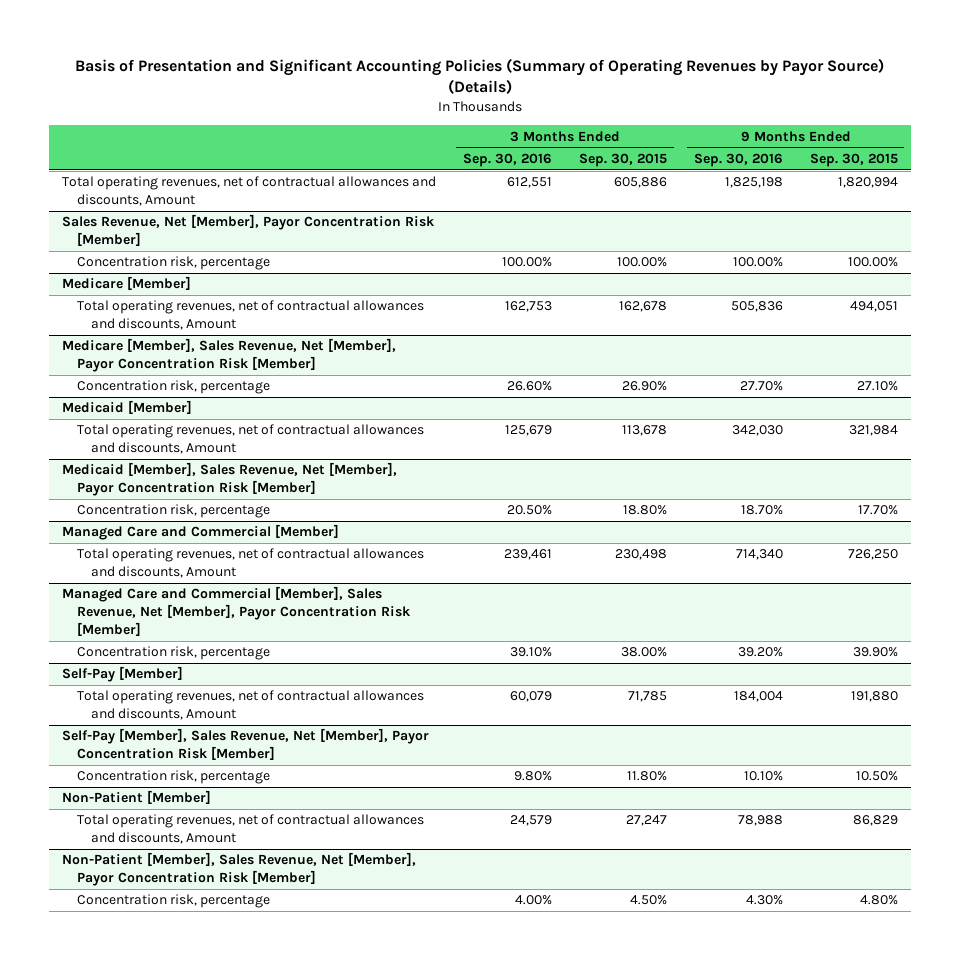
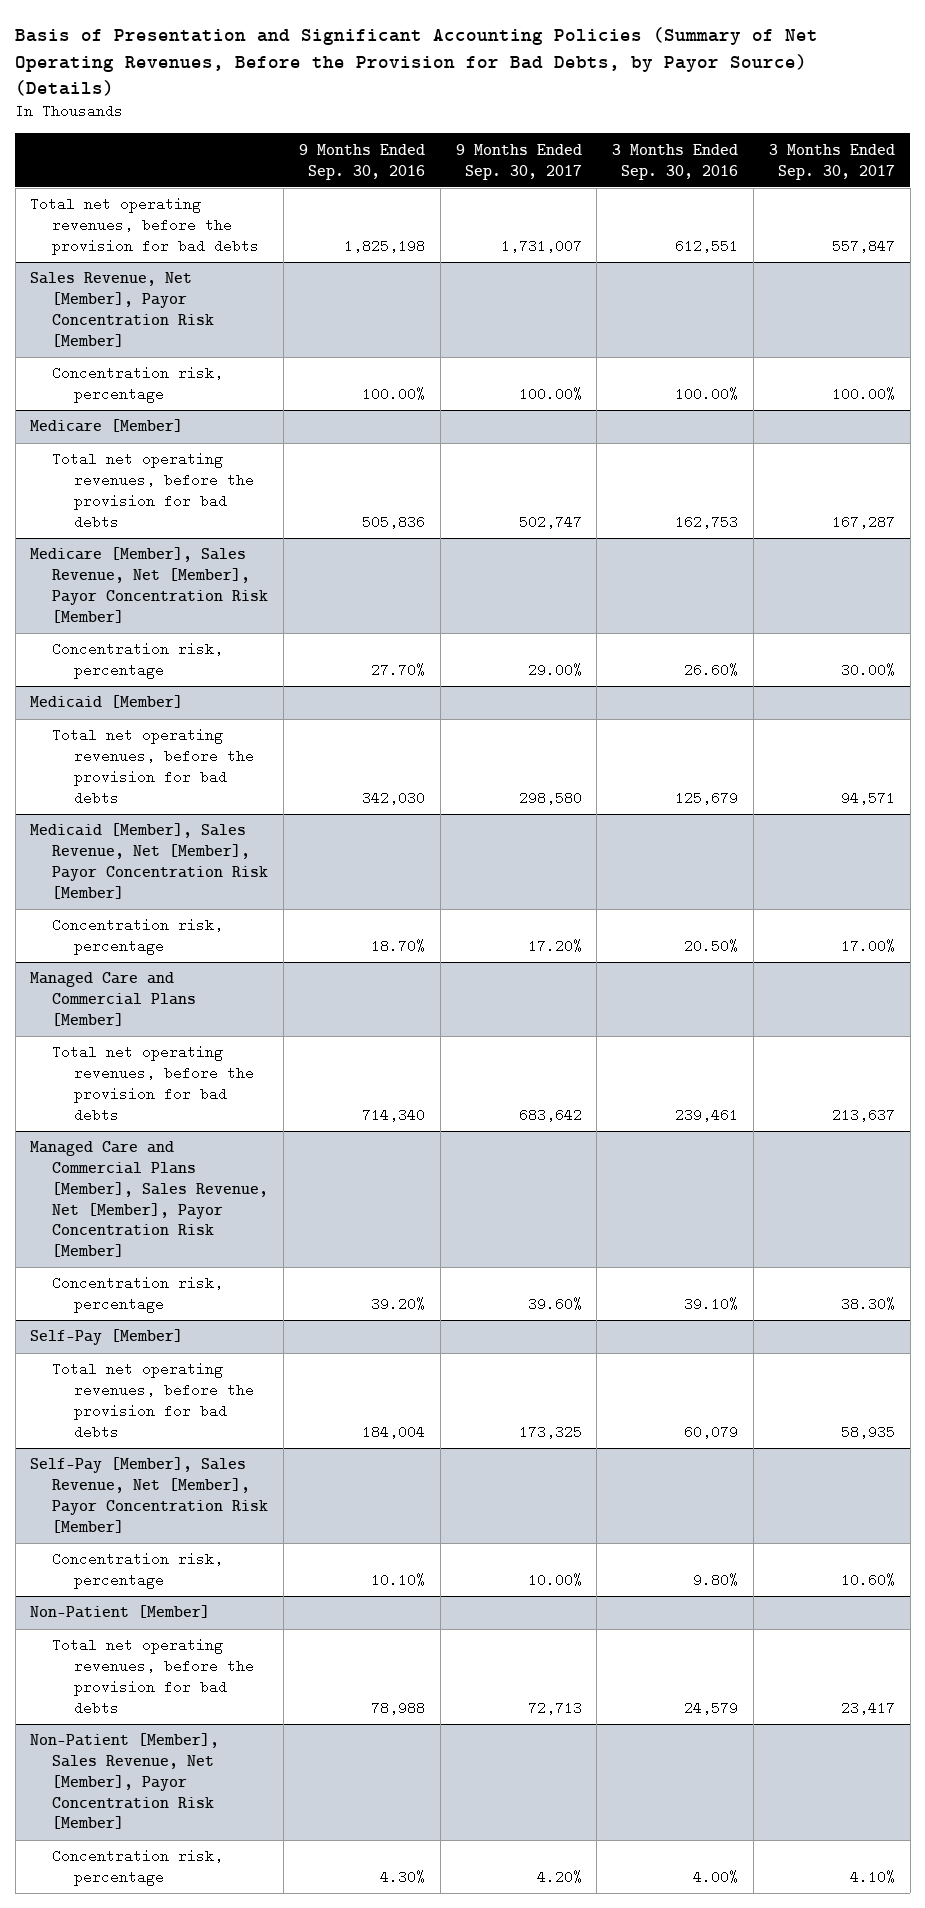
[74,57,884,95] Basis of Presentation and Significant Accounting Policies (Summary of Operating Revenues by Payor Source) (Details) -> [15,27,819,96] Basis of Presentation and Significant Accounting Policies (Summary of Net Operating Revenues, Before the Provision for Bad Debts, by Payor Source) (Details)
[578,152,667,167] Sep. 30, 2015 -> none
[809,152,898,167] Sep. 30, 2015 -> none
none -> [455,143,582,180] 9 Months Ended Sep. 30, 2017
none -> [768,143,895,180] 3 Months Ended Sep. 30, 2017
[62,176,437,207] Total operating revenues, net of contractual allowances and discounts, Amount -> [30,197,260,255] Total net operating revenues, before the provision for bad debts
[76,300,424,331] Total operating revenues, net of contractual allowances and discounts, Amount -> [52,452,255,529] Total net operating revenues, before the provision for bad debts
[76,424,424,455] Total operating revenues, net of contractual allowances and discounts, Amount -> [52,728,255,805] Total net operating revenues, before the provision for bad debts
[62,524,340,541] Managed Care and Commercial [Member] -> [30,972,197,1026] Managed Care and Commercial Plans [Member]
[76,548,424,579] Total operating revenues, net of contractual allowances and discounts, Amount -> [52,1045,255,1122] Total net operating revenues, before the provision for bad debts
[62,586,411,637] Managed Care and Commercial [Member], Sales Revenue, Net [Member], Payor Concentration Risk [Member] -> [30,1141,269,1258] Managed Care and Commercial Plans [Member], Sales Revenue, Net [Member], Payor Concentration Risk [Member]
[76,690,424,721] Total operating revenues, net of contractual allowances and discounts, Amount -> [52,1362,255,1439] Total net operating revenues, before the provision for bad debts
[76,814,424,845] Total operating revenues, net of contractual allowances and discounts, Amount -> [52,1638,255,1715] Total net operating revenues, before the provision for bad debts

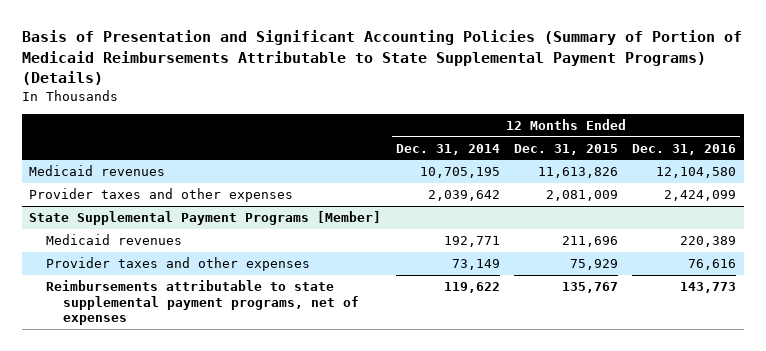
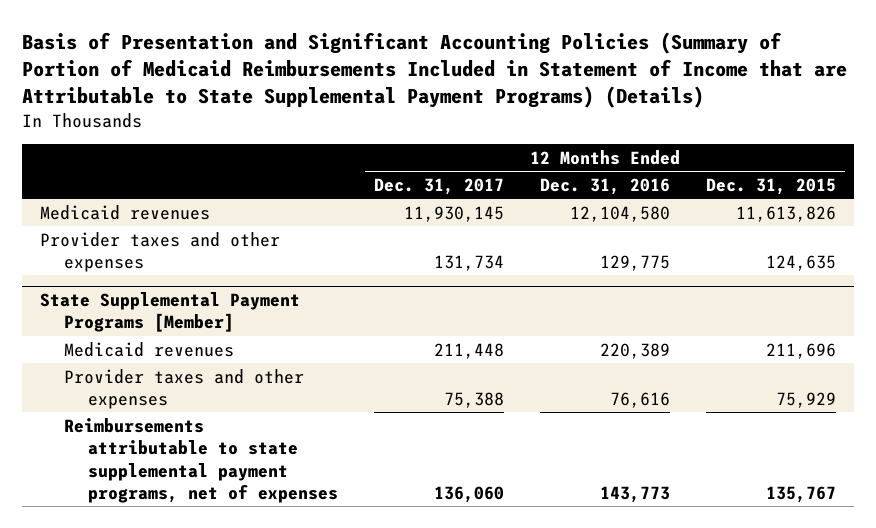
[21,30,742,86] Basis of Presentation and Significant Accounting Policies (Summary of Portion of Medicaid Reimbursements Attributable to State Supplemental Payment Programs) (Details) -> [21,32,847,109] Basis of Presentation and Significant Accounting Policies (Summary of Portion of Medicaid Reimbursements Included in Statement of Income that are Attributable to State Supplemental Payment Programs) (Details)
[395,143,500,155] Dec. 31, 2014 -> none
none -> [374,177,505,195] Dec. 31, 2017
[545,190,618,202] 2,081,009 -> [766,255,837,272] 124,635
[664,190,737,202] 2,424,099 -> [600,255,671,272] 129,775

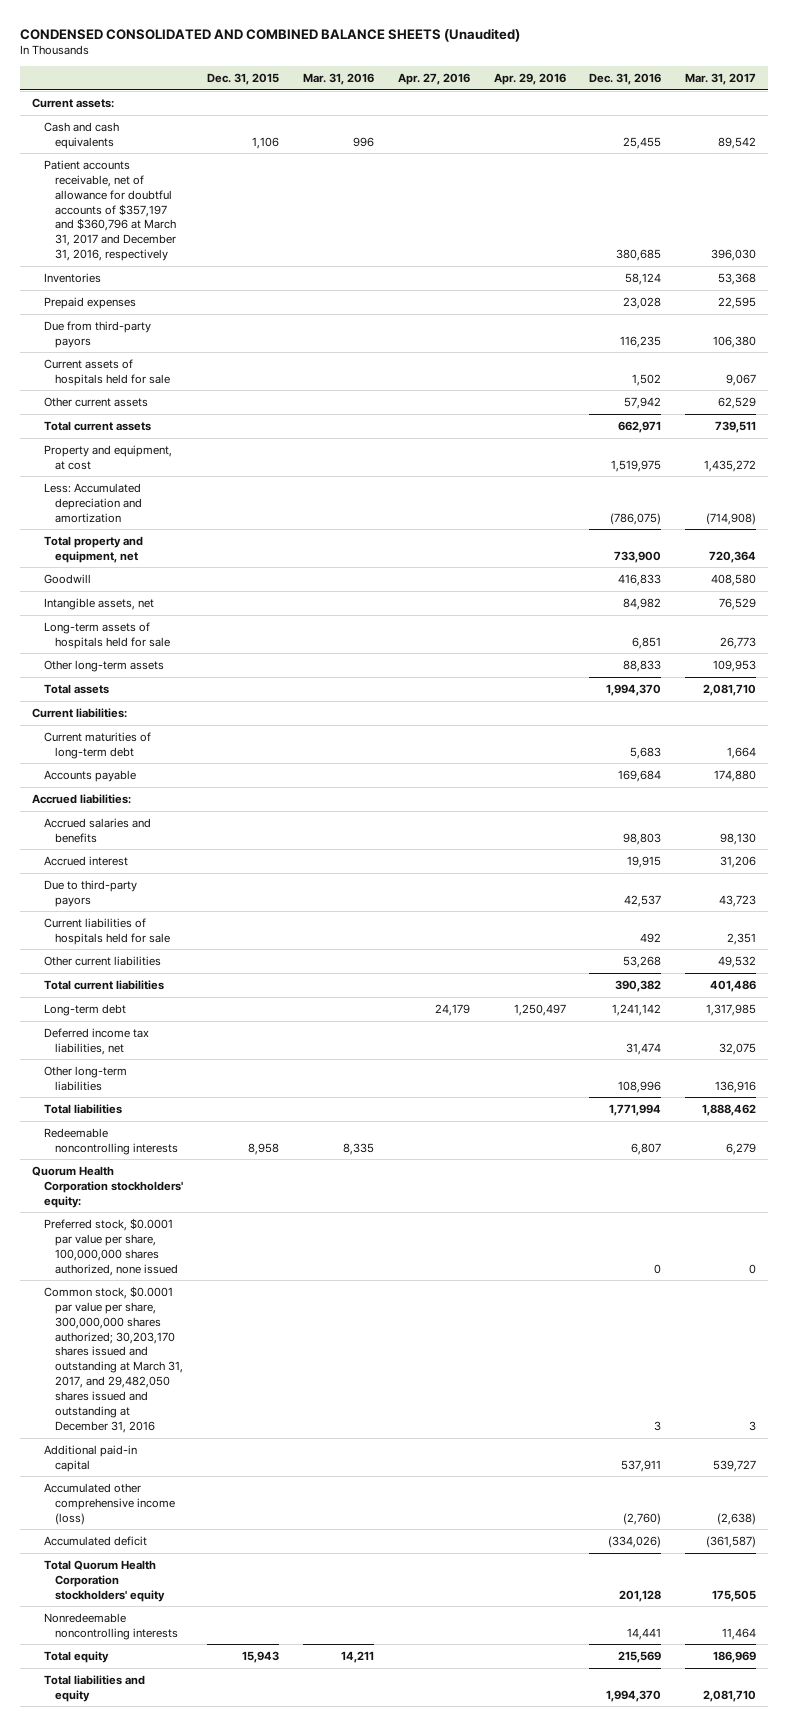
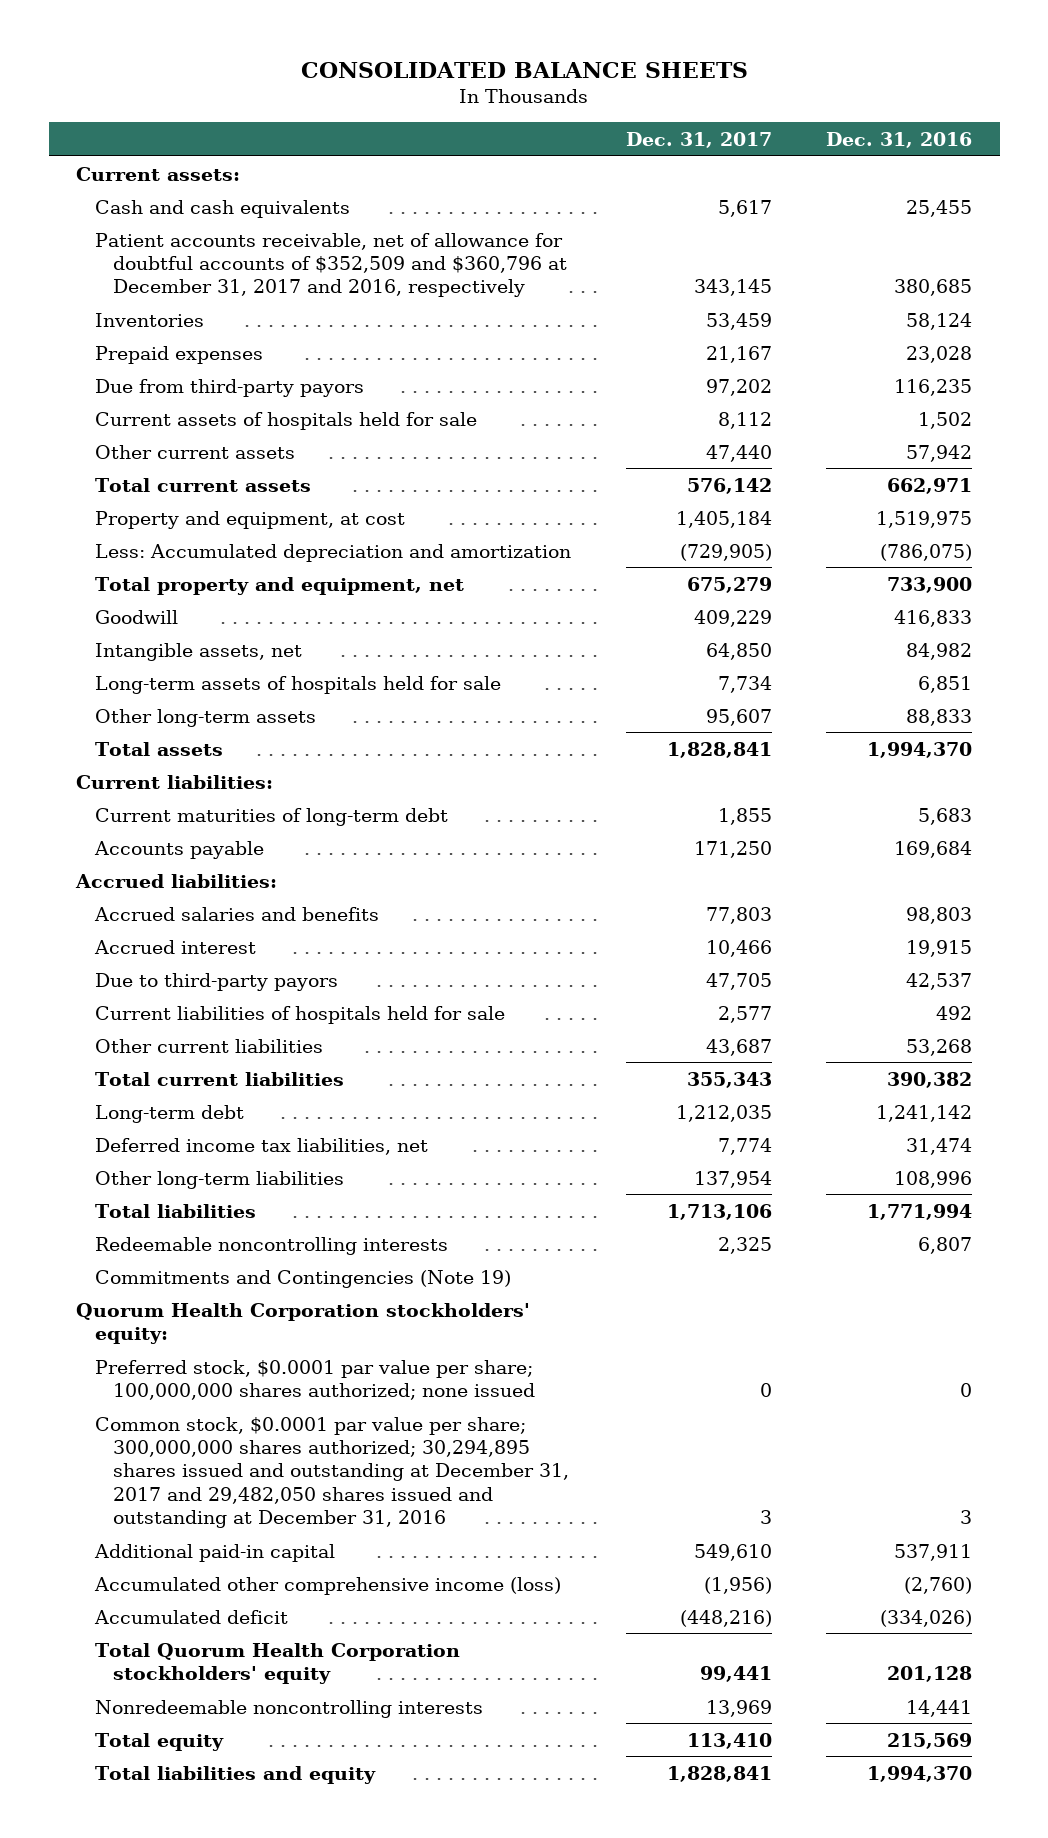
[20,27,521,42] CONDENSED CONSOLIDATED AND COMBINED BALANCE SHEETS (Unaudited) -> [301,61,749,78] CONSOLIDATED BALANCE SHEETS
[206,72,279,85] Dec. 31, 2015 -> none
[302,72,374,85] Mar. 31, 2016 -> none
[397,72,470,85] Apr. 27, 2016 -> none
[493,72,566,85] Apr. 29, 2016 -> none
[685,72,757,85] Mar. 31, 2017 -> none
none -> [625,131,772,148] Dec. 31, 2017
[43,159,177,262] Patient accounts receivable, net of allowance for doubtful accounts of $357,197 and $360,796 at March 31, 2017 and December 31, 2016, respectively -> [94,232,568,298] Patient accounts receivable, net of allowance for doubtful accounts of $352,509 and $360,796 at December 31, 2017 and 2016, respectively
none -> [94,1269,511,1288] Commitments and Contingencies (Note 19)
[43,1217,179,1276] Preferred stock, $0.0001 par value per share, 100,000,000 shares authorized, none issued -> [94,1359,536,1400] Preferred stock, $0.0001 par value per share; 100,000,000 shares authorized; none issued
[43,1285,184,1433] Common stock, $0.0001 par value per share, 300,000,000 shares authorized; 30,203,170 shares issued and outstanding at March 31, 2017, and 29,482,050 shares issued and outstanding at December 31, 2016 -> [94,1416,570,1528] Common stock, $0.0001 par value per share; 300,000,000 shares authorized; 30,294,895 shares issued and outstanding at December 31, 2017 and 29,482,050 shares issued and outstanding at December 31, 2016

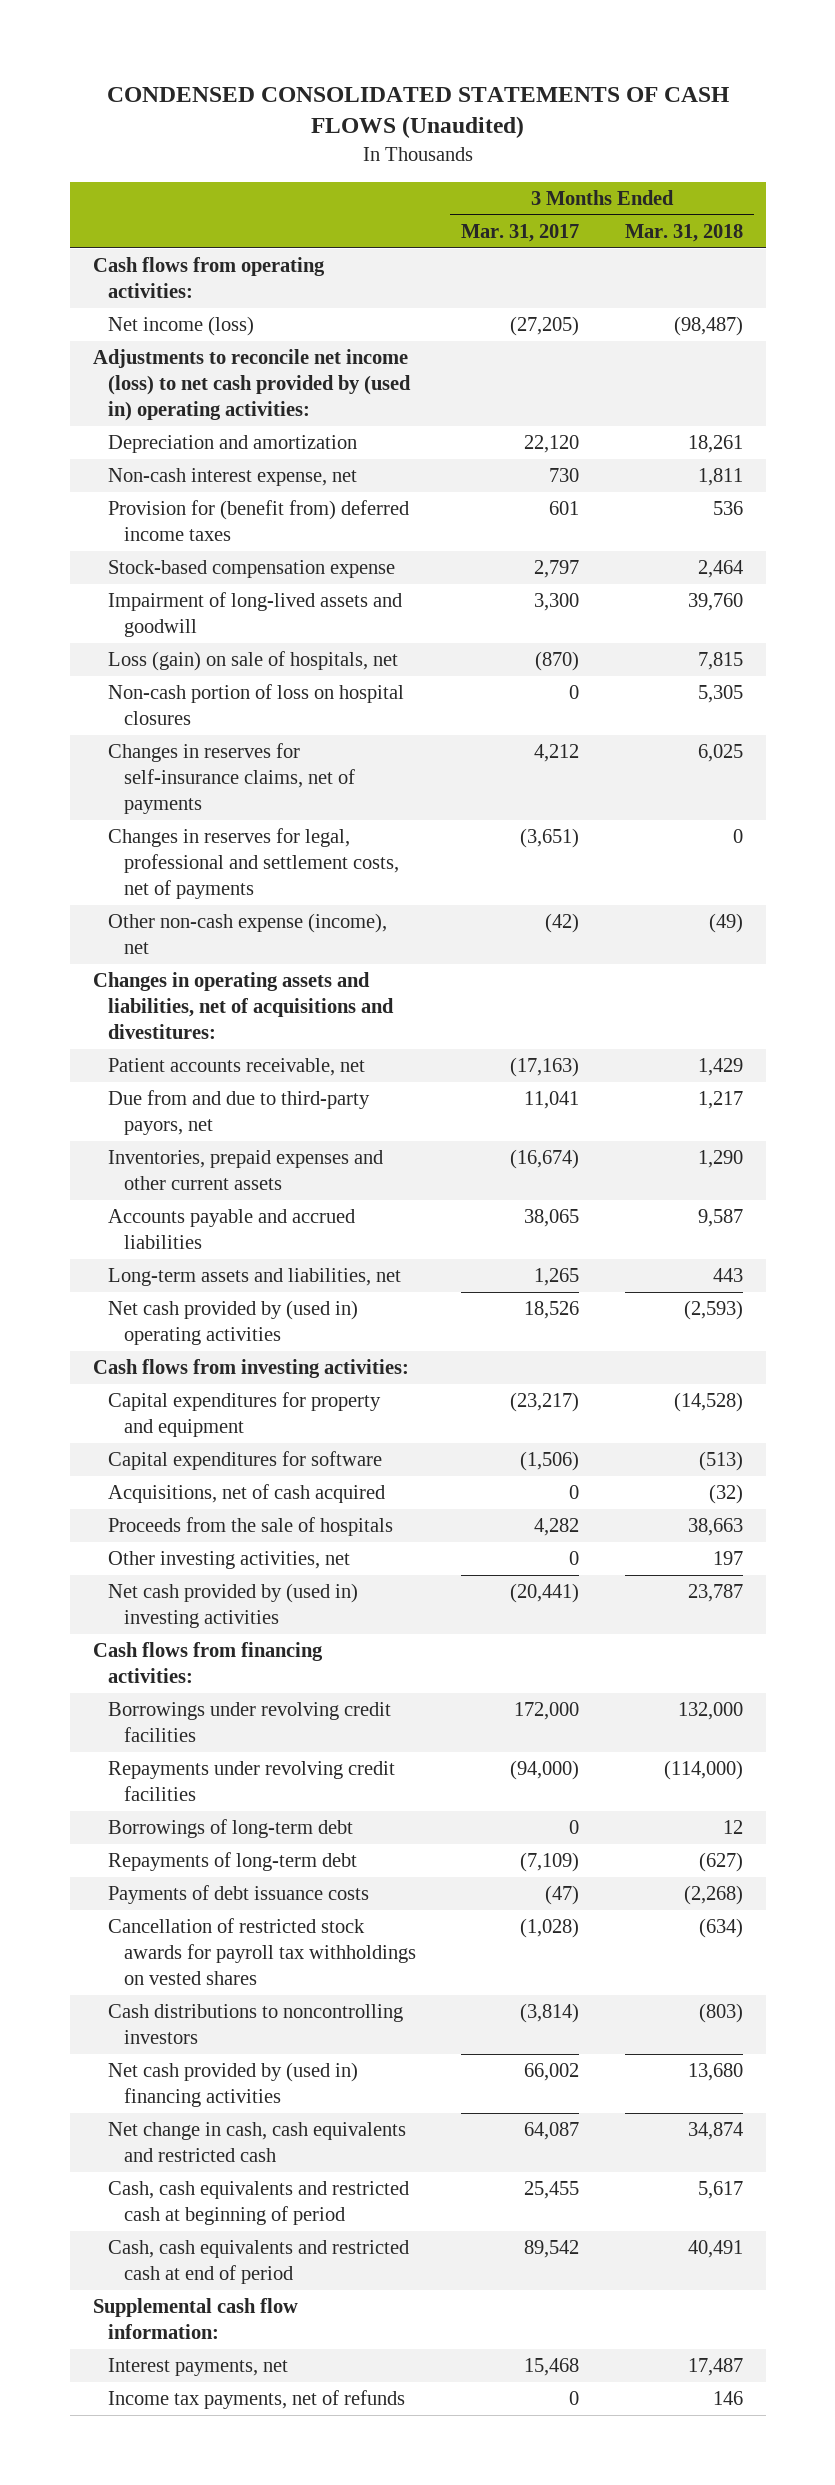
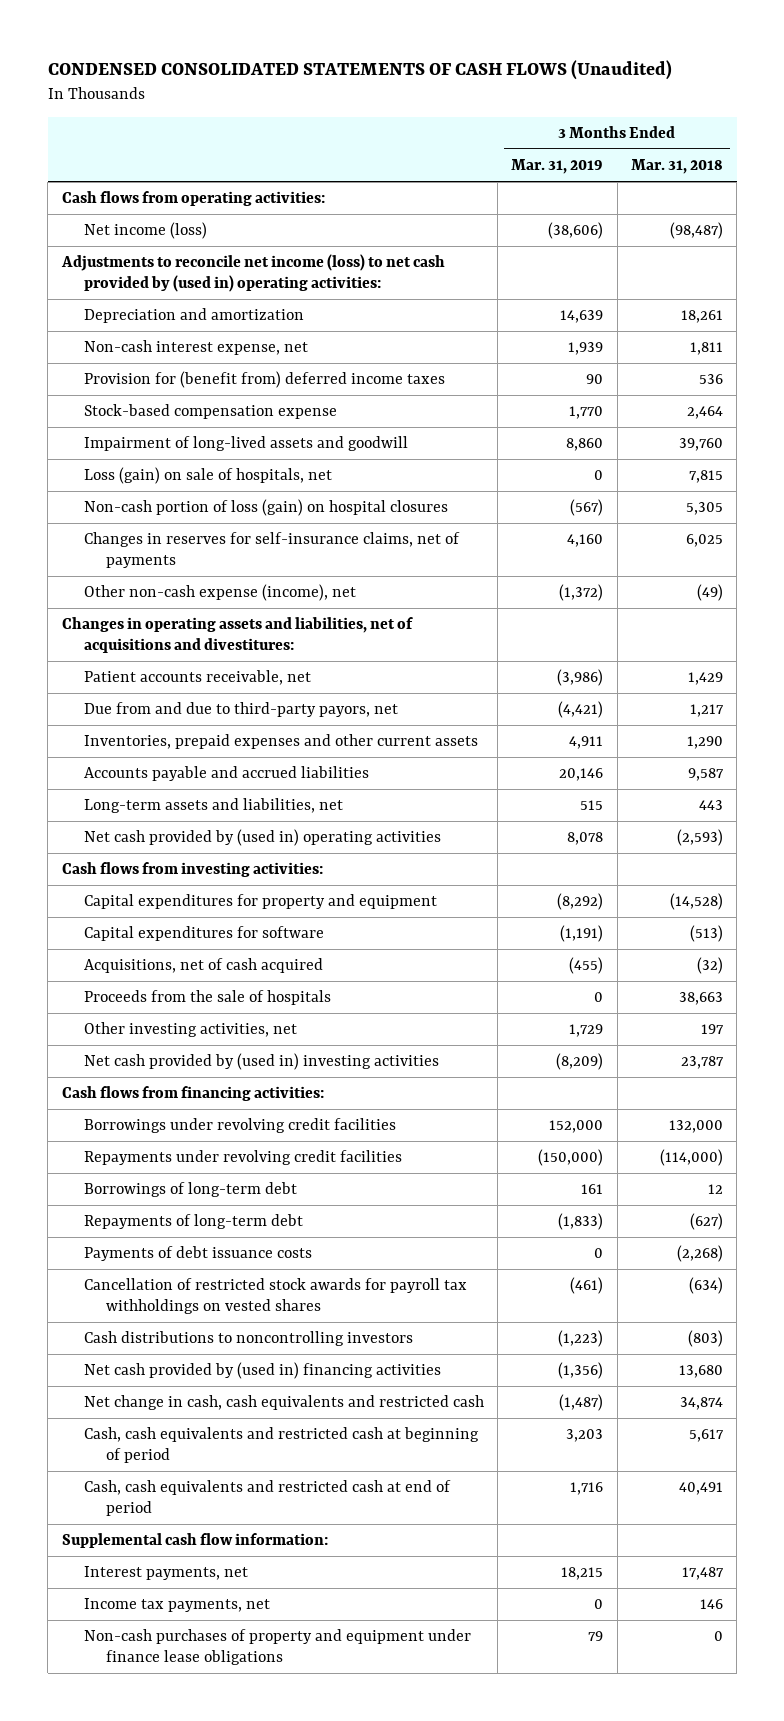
[461,224,580,243] Mar. 31, 2017 -> none
none -> [511,158,604,174] Mar. 31, 2019
[108,684,405,726] Non-cash portion of loss on hospital closures -> [83,499,448,517] Non-cash portion of loss (gain) on hospital closures
[108,828,399,900] Changes in reserves for legal, professional and settlement costs, net of payments -> none
[108,2390,406,2410] Income tax payments, net of refunds -> [83,1598,270,1613] Income tax payments, net
none -> [83,1629,471,1666] Non-cash purchases of property and equipment under finance lease obligations

